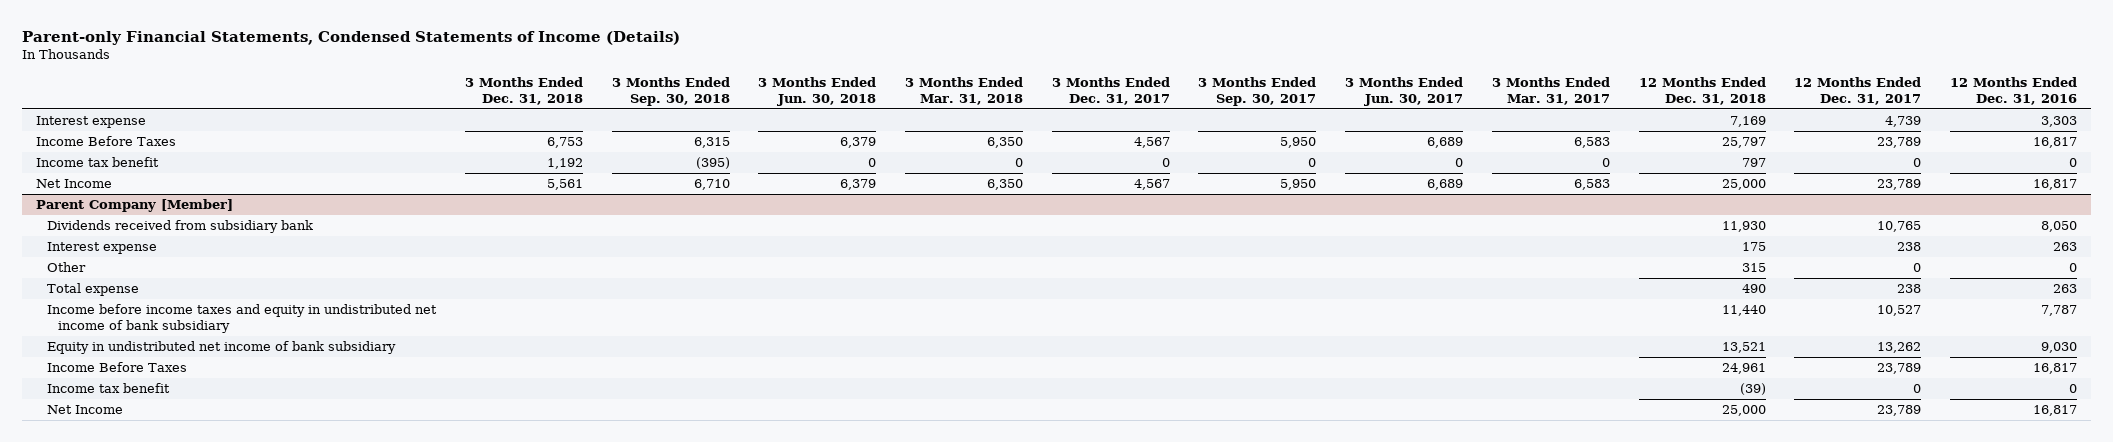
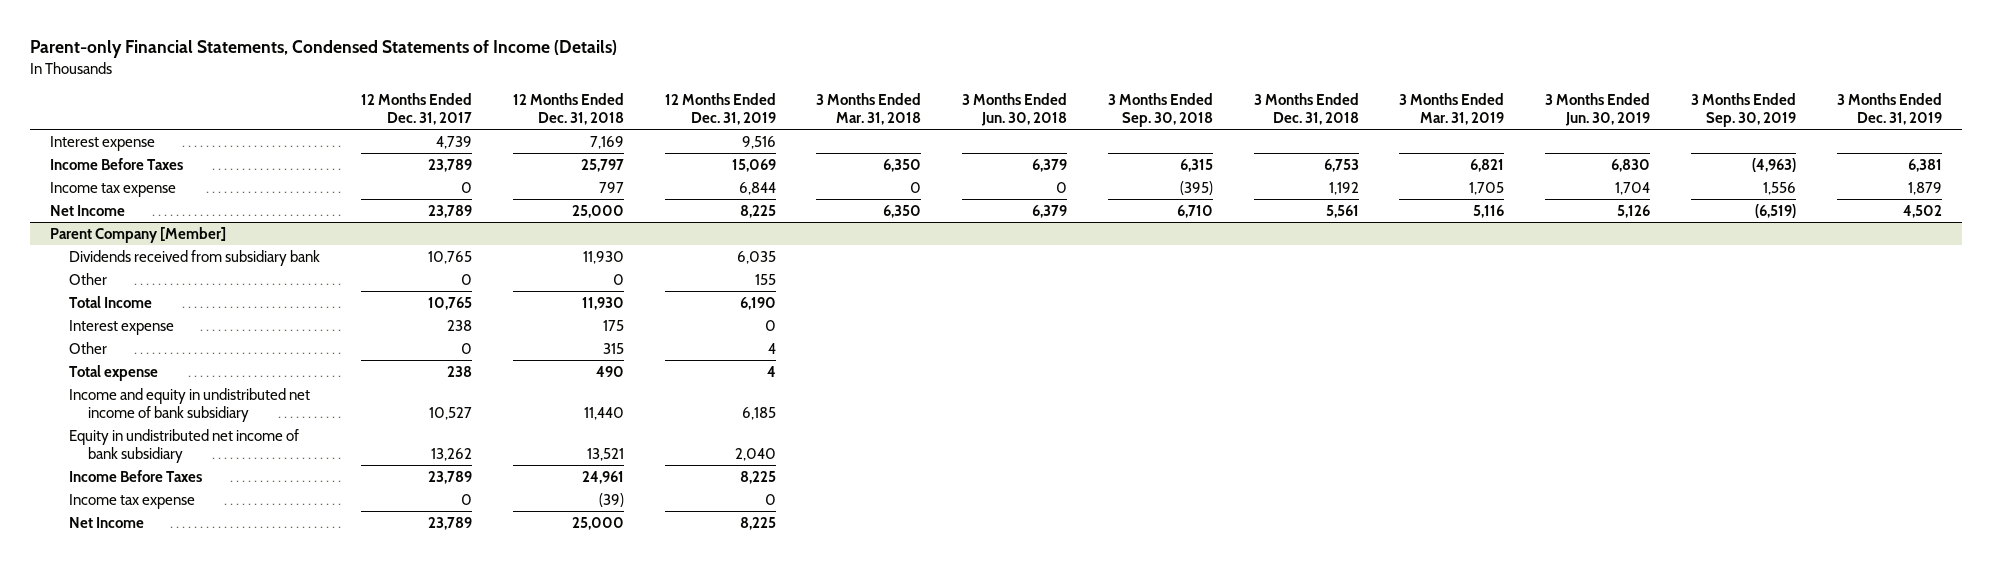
[1051,77,1170,106] 3 Months Ended Dec. 31, 2017 -> none
[1198,77,1317,107] 3 Months Ended Sep. 30, 2017 -> none
[1345,77,1464,107] 3 Months Ended Jun. 30, 2017 -> none
[1491,77,1610,106] 3 Months Ended Mar. 31, 2017 -> none
[1950,77,2078,106] 12 Months Ended Dec. 31, 2016 -> none
none -> [664,93,776,126] 12 Months Ended Dec. 31, 2019
none -> [1399,93,1505,126] 3 Months Ended Mar. 31, 2019
none -> [1545,93,1651,127] 3 Months Ended Jun. 30, 2019
none -> [1690,93,1796,128] 3 Months Ended Sep. 30, 2019
none -> [1836,93,1942,126] 3 Months Ended Dec. 31, 2019
[36,157,160,168] Income tax benefit -> [50,181,177,197] Income tax expense
none -> [69,272,108,285] Other
none -> [69,295,153,308] Total Income
[47,304,438,333] Income before income taxes and equity in undistributed net income of bank subsidiary -> [69,387,311,422] Income and equity in undistributed net income of bank subsidiary
[47,383,171,394] Income tax benefit -> [69,493,196,509] Income tax expense

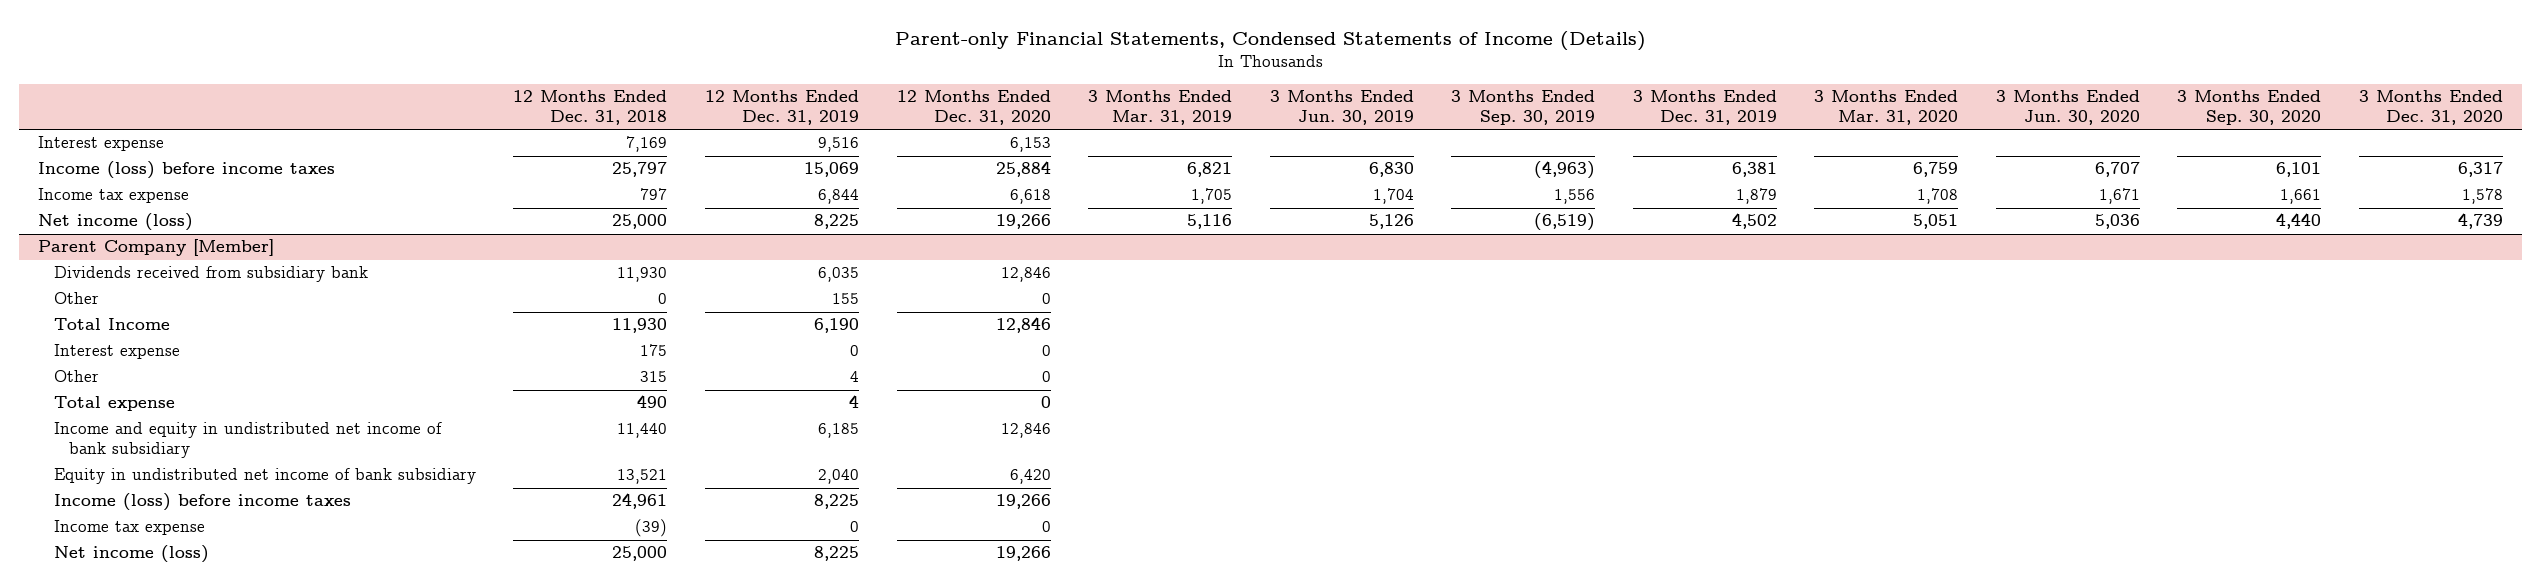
[360,93,472,126] 12 Months Ended Dec. 31, 2017 -> none
[816,93,922,126] 3 Months Ended Mar. 31, 2018 -> none
[962,93,1068,127] 3 Months Ended Jun. 30, 2018 -> none
[1107,93,1213,128] 3 Months Ended Sep. 30, 2018 -> none
[1253,93,1359,126] 3 Months Ended Dec. 31, 2018 -> none
none -> [896,90,1051,126] 12 Months Ended Dec. 31, 2020
none -> [1814,90,1959,126] 3 Months Ended Mar. 31, 2020
none -> [1995,90,2140,126] 3 Months Ended Jun. 30, 2020
none -> [2177,90,2322,126] 3 Months Ended Sep. 30, 2020
none -> [2358,90,2503,126] 3 Months Ended Dec. 31, 2020
[50,157,184,170] Income Before Taxes -> [38,161,336,180] Income (loss) before income taxes
[50,204,126,216] Net Income -> [38,213,194,232] Net income (loss)
[69,469,203,482] Income Before Taxes -> [53,493,351,512] Income (loss) before income taxes
[69,516,145,528] Net Income -> [53,545,209,564] Net income (loss)

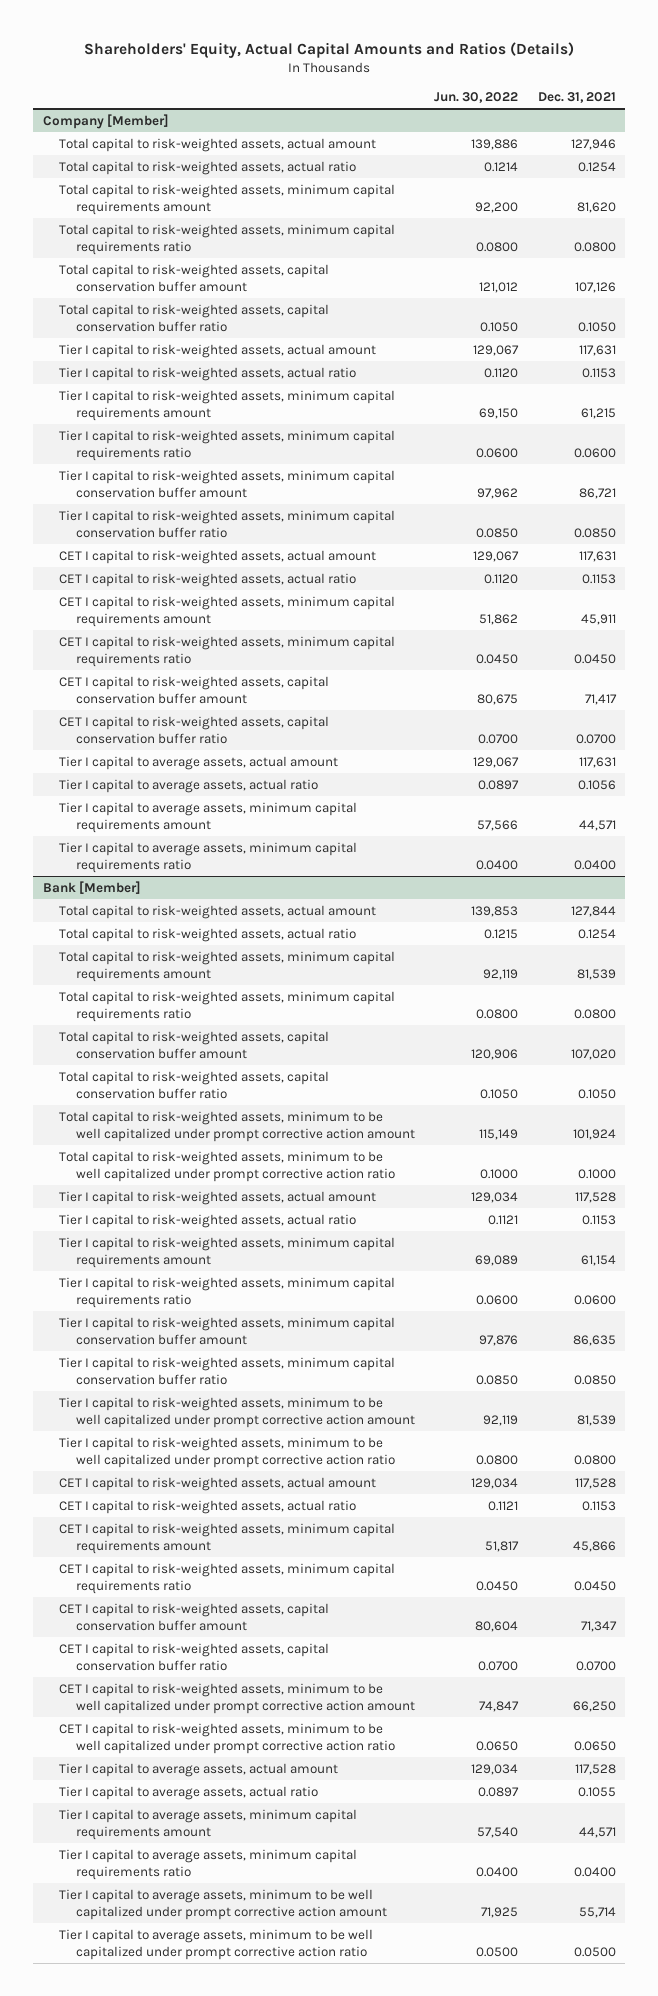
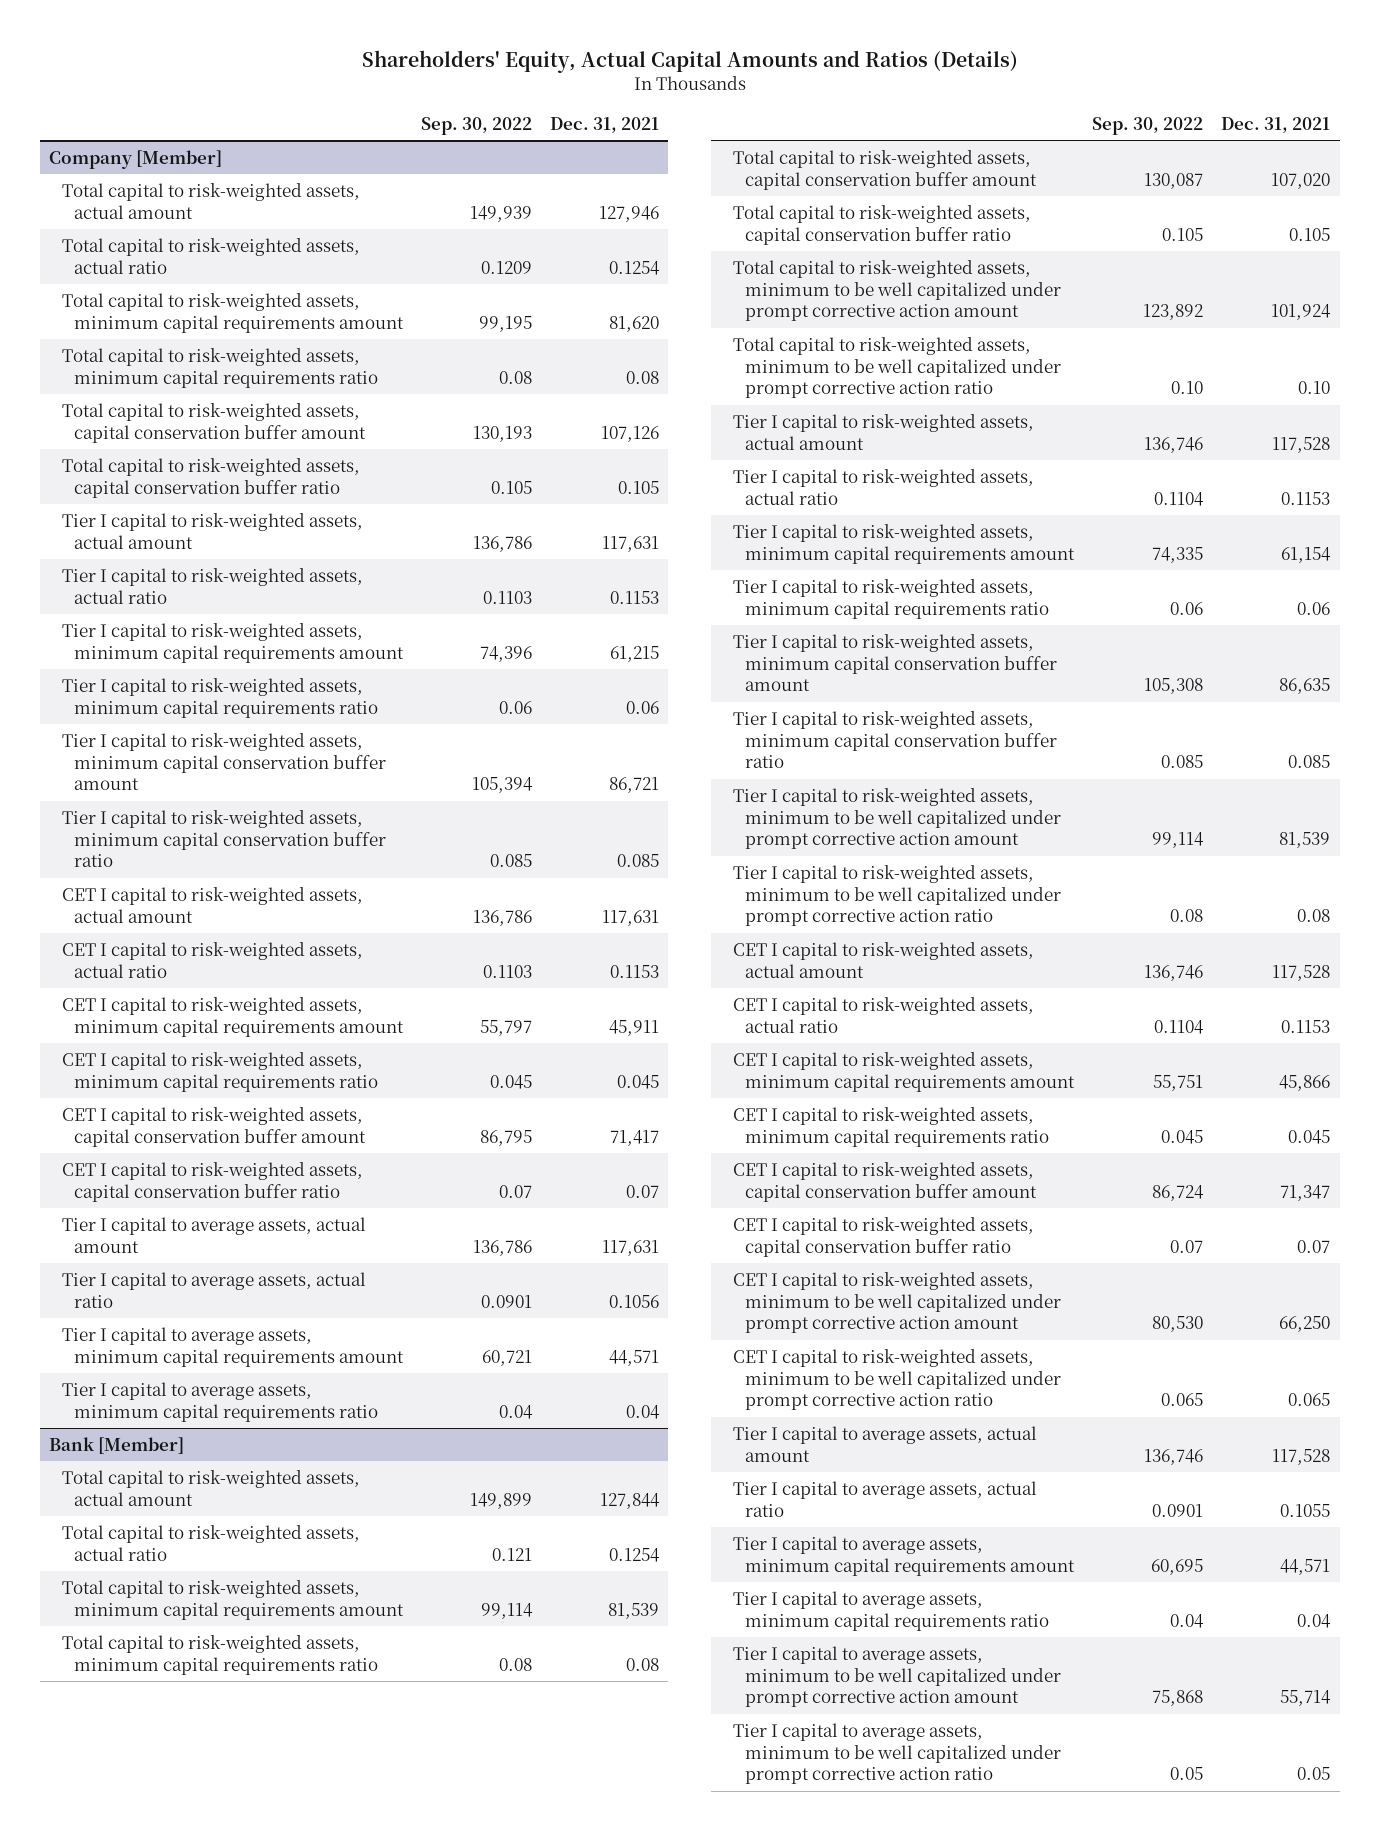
[434,92,519,104] Jun. 30, 2022 -> none
none -> [421,117,533,136] Sep. 30, 2022
[573,242,616,253] 0.0800 -> [626,370,660,384] 0.08
[577,322,616,333] 0.1050 -> [618,480,660,494] 0.105
[573,448,616,459] 0.0600 -> [626,700,660,714] 0.06
[573,528,616,539] 0.0850 -> [617,854,660,868] 0.085
[573,654,616,665] 0.0450 -> [617,1074,660,1089] 0.045
[575,734,616,745] 0.0700 -> [626,1184,660,1198] 0.07
[573,860,616,871] 0.0400 -> [626,1404,661,1419] 0.04
[573,1009,616,1020] 0.0800 -> [626,1657,660,1671] 0.08
[577,1089,616,1100] 0.1050 -> [1289,227,1331,241] 0.105
[577,1169,616,1180] 0.1000 -> [1298,381,1331,395] 0.10
[573,1295,616,1306] 0.0600 -> [1297,601,1331,615] 0.06
[573,1375,616,1386] 0.0850 -> [1288,755,1331,769] 0.085
[573,1455,616,1466] 0.0800 -> [1297,909,1331,923] 0.08
[573,1581,616,1592] 0.0450 -> [1288,1129,1331,1144] 0.045
[575,1661,616,1672] 0.0700 -> [1297,1239,1331,1253] 0.07
[573,1741,616,1752] 0.0650 -> [1288,1393,1331,1407] 0.065
[573,1867,616,1878] 0.0400 -> [1297,1613,1332,1628] 0.04
[573,1947,616,1958] 0.0500 -> [1297,1767,1331,1781] 0.05

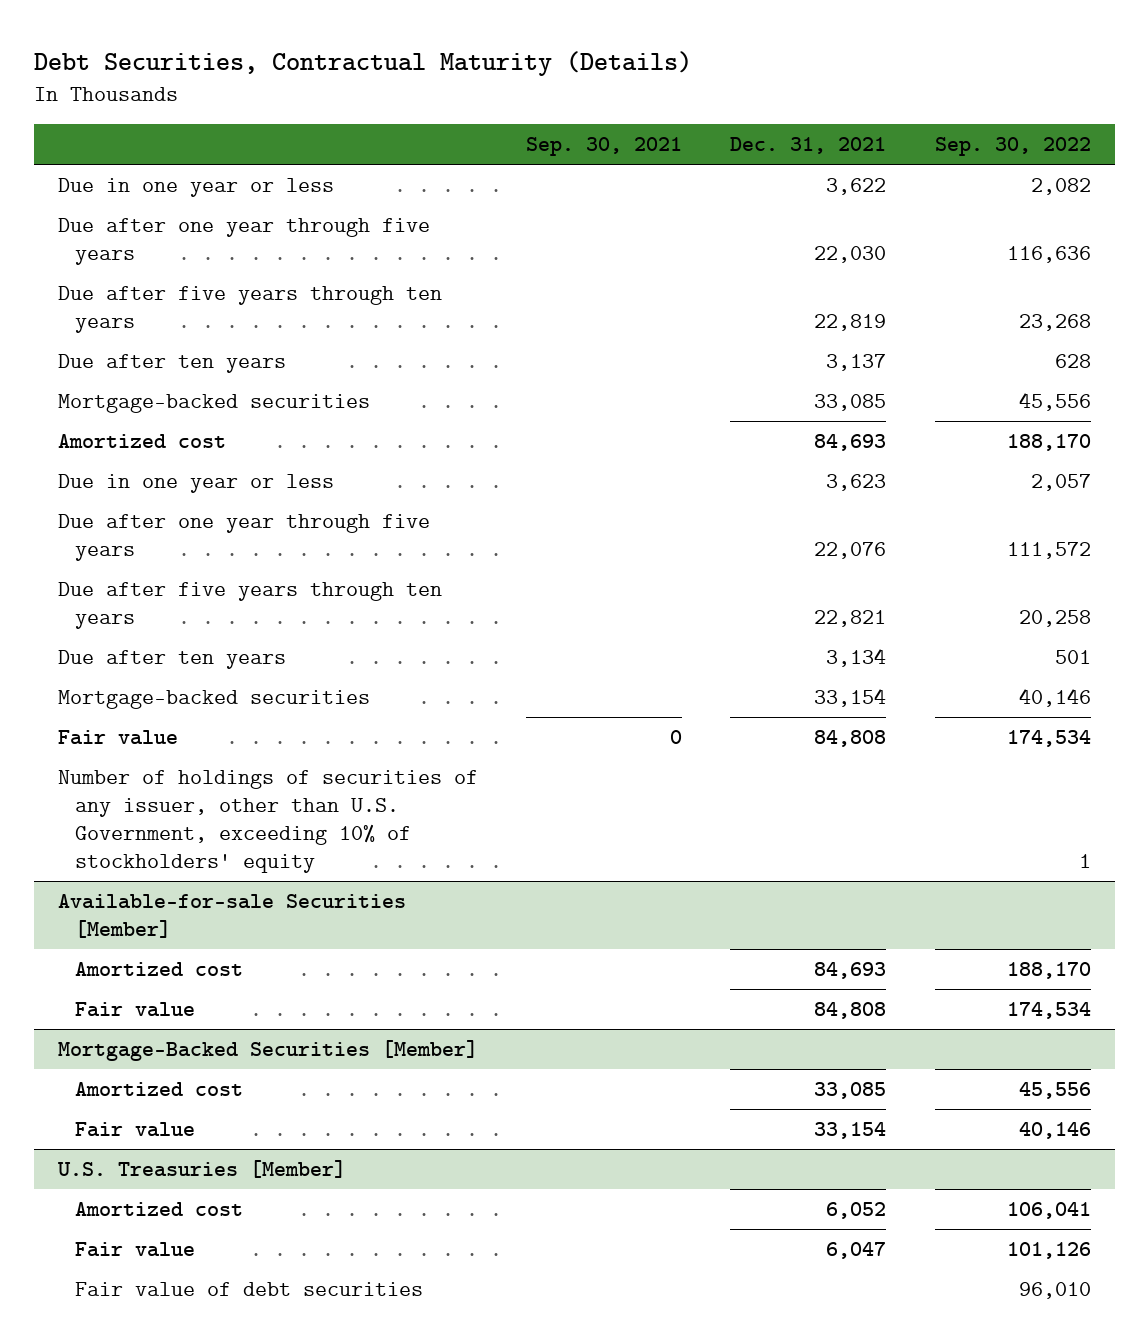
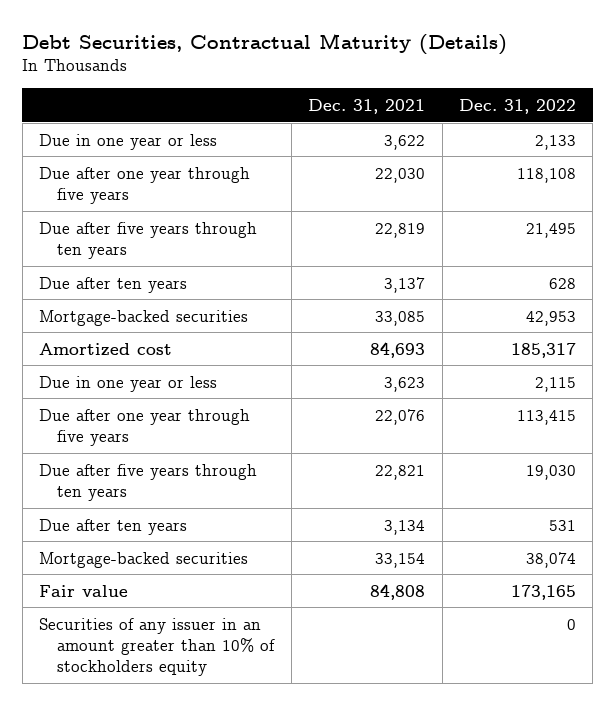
[525,137,682,157] Sep. 30, 2021 -> none
[934,137,1091,157] Sep. 30, 2022 -> none
none -> [458,98,576,114] Dec. 31, 2022
[57,770,478,874] Number of holdings of securities of any issuer, other than U.S. Government, exceeding 10% of stockholders' equity -> none
[57,894,406,939] Available-for-sale Securities [Member] -> none
[75,962,244,977] Amortized cost -> none
[75,1002,196,1018] Fair value -> none
[57,1040,478,1062] Mortgage-Backed Securities [Member] -> none
[75,1082,244,1097] Amortized cost -> none
[75,1122,196,1138] Fair value -> none
[56,1160,346,1179] U.S. Treasuries [Member] -> none
[75,1202,244,1217] Amortized cost -> none
[75,1242,196,1258] Fair value -> none
[75,1282,424,1297] Fair value of debt securities -> none
none -> [39,617,276,676] Securities of any issuer in an amount greater than 10% of stockholders equity

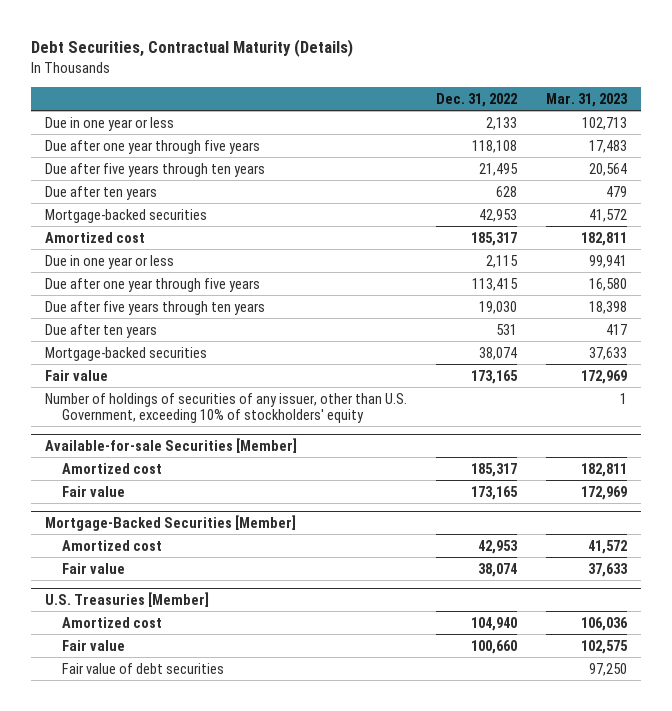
[308,98,426,114] Dec. 31, 2021 -> none
none -> [546,92,629,107] Mar. 31, 2023
[39,617,276,676] Securities of any issuer in an amount greater than 10% of stockholders equity -> none
none -> [45,392,408,424] Number of holdings of securities of any issuer, other than U.S. Government, exceeding 10% of stockholders' equity
none -> [45,437,298,453] Available-for-sale Securities [Member]
none -> [62,462,163,474] Amortized cost
none -> [62,485,126,497] Fair value
none -> [45,514,297,531] Mortgage-Backed Securities [Member]
none -> [62,539,163,551] Amortized cost
none -> [62,562,126,574] Fair value
none -> [45,591,210,607] U.S. Treasuries [Member]
none -> [62,616,163,628] Amortized cost
none -> [62,639,126,651] Fair value
none -> [62,662,225,674] Fair value of debt securities

